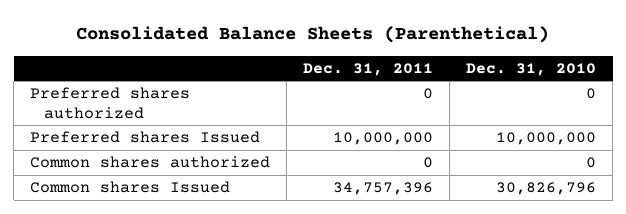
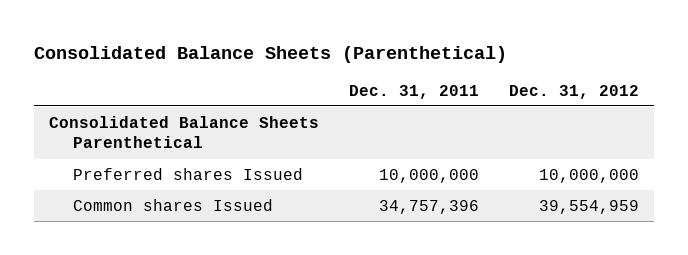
[466,62,597,76] Dec. 31, 2010 -> none
none -> [509,84,640,99] Dec. 31, 2012
[30,87,191,119] Preferred shares authorized -> none
none -> [48,115,319,149] Consolidated Balance Sheets Parenthetical
[30,156,271,169] Common shares authorized -> none

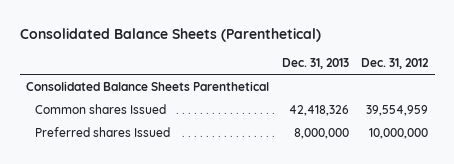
[349,84,480,99] Dec. 31, 2011 -> none
none -> [281,57,349,69] Dec. 31, 2013
[73,167,304,180] Preferred shares Issued -> [35,126,171,137] Preferred shares Issued

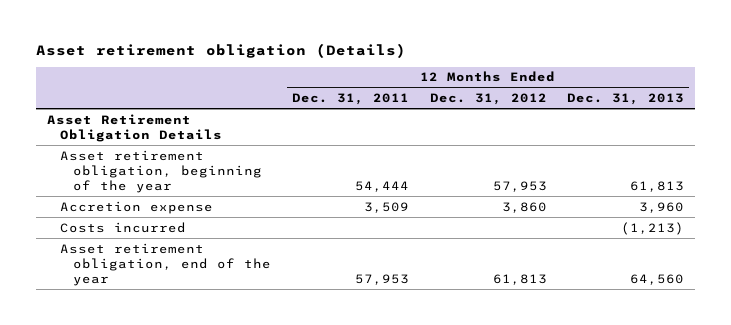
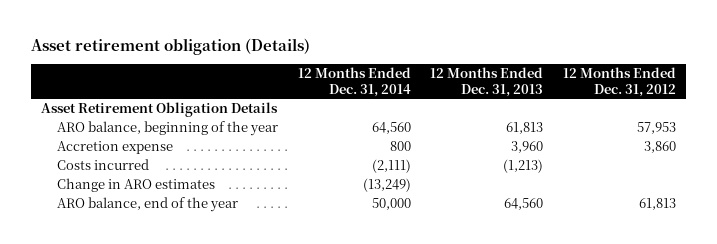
[291,93,409,106] Dec. 31, 2011 -> none
none -> [297,67,411,97] 12 Months Ended Dec. 31, 2014
[59,149,262,194] Asset retirement obligation, beginning of the year -> [56,121,278,137] ARO balance, beginning of the year
none -> [56,178,215,193] Change in ARO estimates
[59,242,271,287] Asset retirement obligation, end of the year -> [56,197,238,213] ARO balance, end of the year

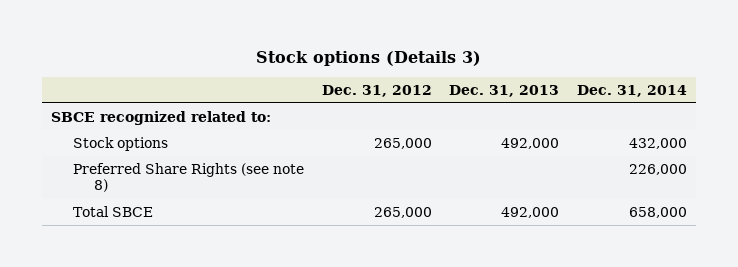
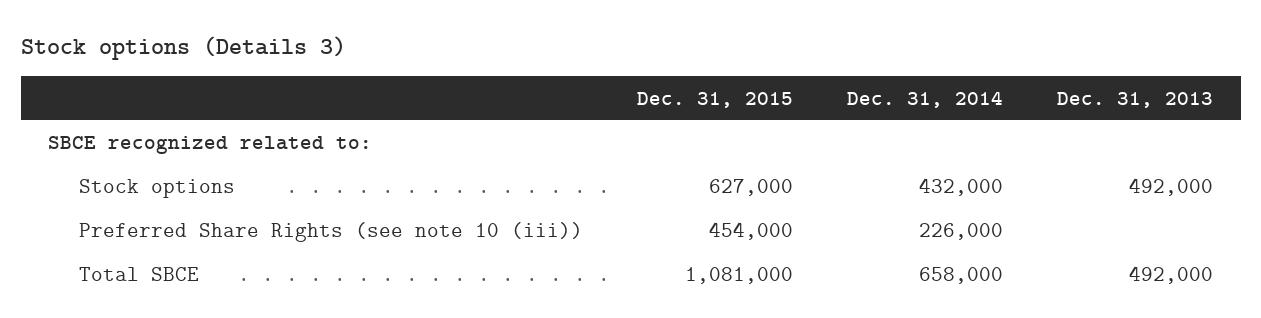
[321,84,432,97] Dec. 31, 2012 -> none
none -> [636,91,793,108] Dec. 31, 2015
[72,162,304,193] Preferred Share Rights (see note 8) -> [78,222,583,243] Preferred Share Rights (see note 10 (iii))

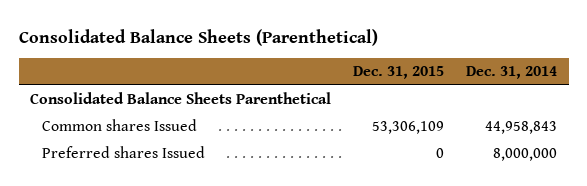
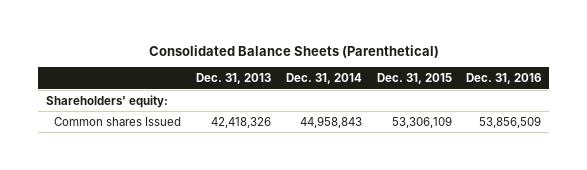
none -> [195,73,271,85] Dec. 31, 2013
none -> [466,73,542,85] Dec. 31, 2016
[29,92,331,105] Consolidated Balance Sheets Parenthetical -> none
none -> [45,94,168,108] Shareholders' equity:
[41,146,205,159] Preferred shares Issued -> none

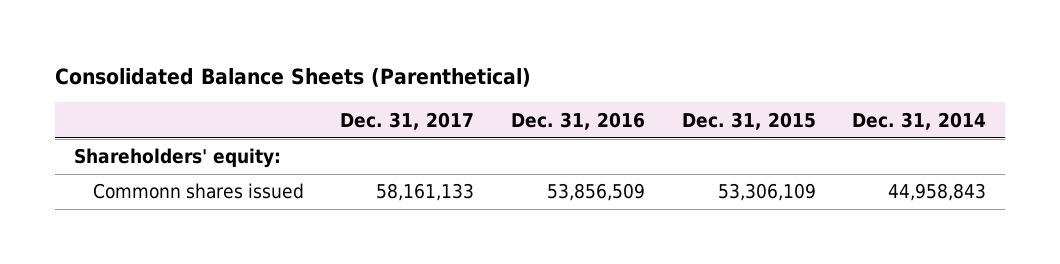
[195,73,271,85] Dec. 31, 2013 -> none
none -> [340,111,475,130] Dec. 31, 2017
[54,116,182,126] Common shares Issued -> [92,183,304,200] Commonn shares issued

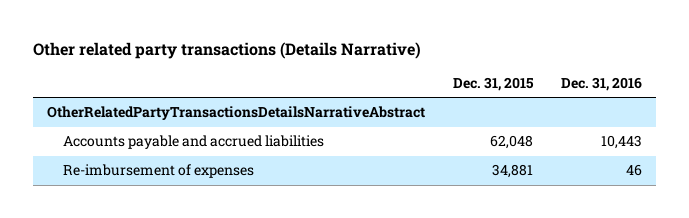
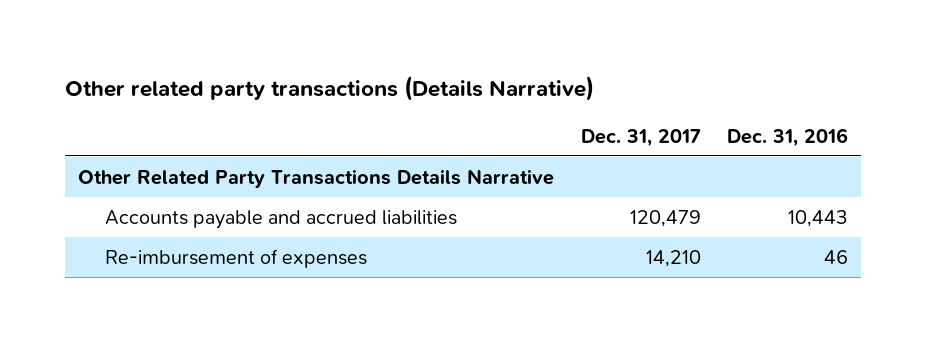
[452,77,534,92] Dec. 31, 2015 -> none
none -> [580,128,701,147] Dec. 31, 2017
[46,106,425,121] OtherRelatedPartyTransactionsDetailsNarrativeAbstract -> [78,168,555,188] Other Related Party Transactions Details Narrative

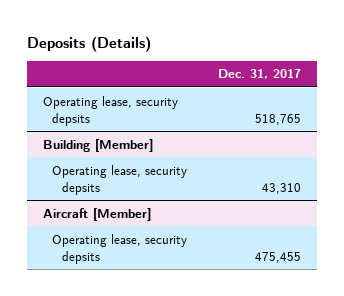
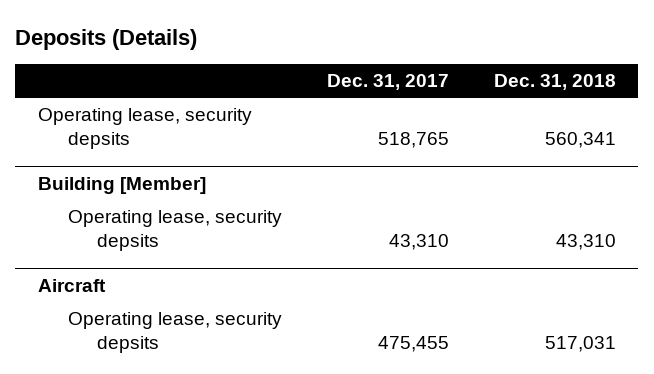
none -> [493,73,616,90] Dec. 31, 2018
[42,207,151,221] Aircraft [Member] -> [37,279,106,293] Aircraft

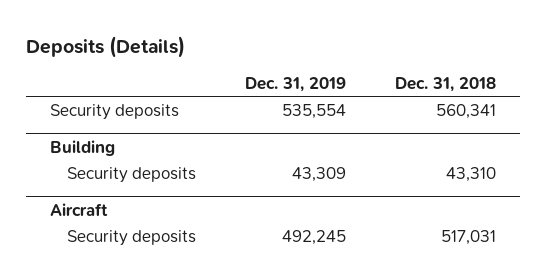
[326,73,449,90] Dec. 31, 2017 -> none
none -> [244,76,346,92] Dec. 31, 2019
[37,108,252,150] Operating lease, security depsits -> [50,104,180,121] Security deposits
[37,177,206,195] Building [Member] -> [50,139,116,156] Building
[67,210,282,252] Operating lease, security depsits -> [67,167,197,184] Security deposits
[67,312,282,354] Operating lease, security depsits -> [67,230,197,247] Security deposits

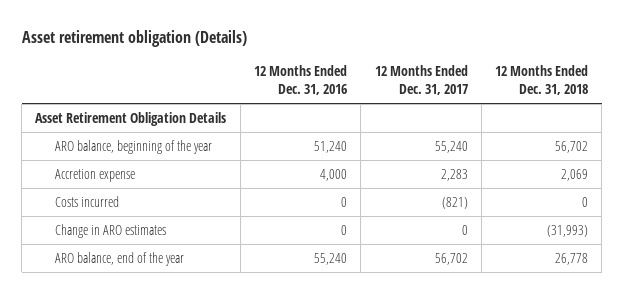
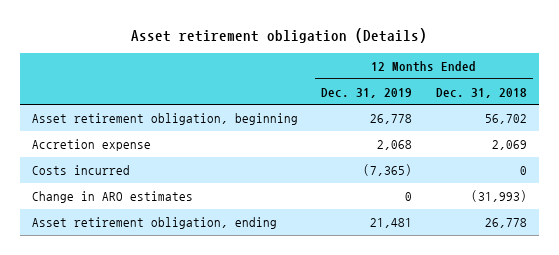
[253,65,347,96] 12 Months Ended Dec. 31, 2016 -> none
[374,65,468,96] 12 Months Ended Dec. 31, 2017 -> none
none -> [321,87,413,98] Dec. 31, 2019
[35,111,227,126] Asset Retirement Obligation Details -> none
[55,139,213,154] ARO balance, beginning of the year -> [31,112,298,125] Asset retirement obligation, beginning
[55,251,185,266] ARO balance, end of the year -> [31,216,277,229] Asset retirement obligation, ending

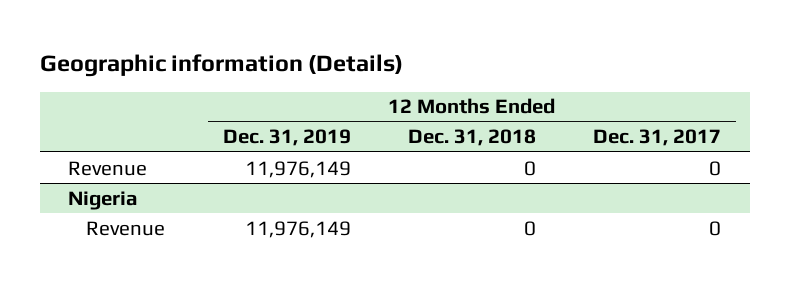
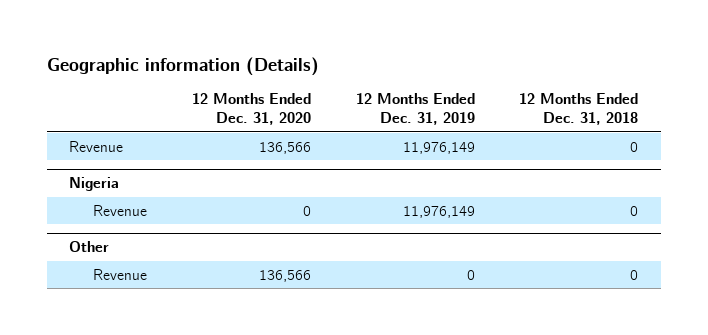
[593,129,722,147] Dec. 31, 2017 -> none
none -> [192,93,312,126] 12 Months Ended Dec. 31, 2020
none -> [69,241,110,253] Other
none -> [93,268,148,280] Revenue

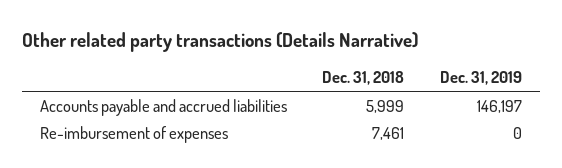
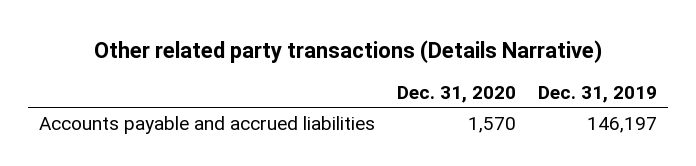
[322,71,405,86] Dec. 31, 2018 -> none
none -> [397,85,517,103] Dec. 31, 2020
[39,125,228,143] Re-imbursement of expenses -> none

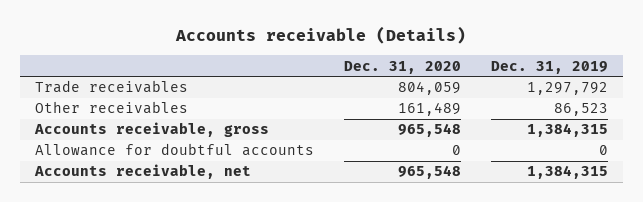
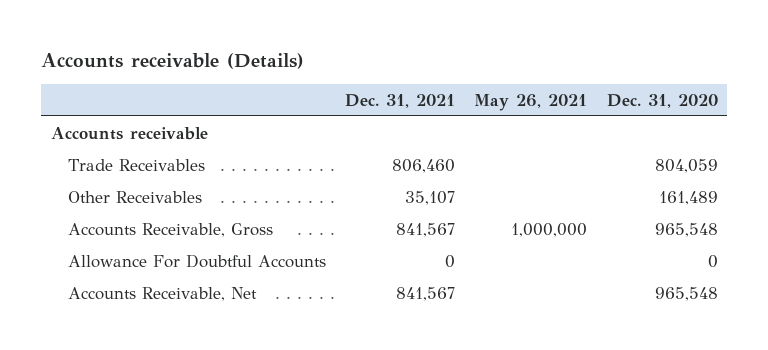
[490,60,608,74] Dec. 31, 2019 -> none
none -> [345,93,456,108] Dec. 31, 2021
none -> [474,93,588,111] May 26, 2021
none -> [50,126,208,140] Accounts receivable
[34,80,188,94] Trade receivables -> [67,158,205,171] Trade Receivables
[34,101,188,115] Other receivables -> [67,190,202,203] Other Receivables
[33,122,269,138] Accounts receivable, gross -> [67,222,273,237] Accounts Receivable, Gross
[34,143,314,157] Allowance for doubtful accounts -> [67,253,326,268] Allowance For Doubtful Accounts
[33,164,251,180] Accounts receivable, net -> [67,286,257,301] Accounts Receivable, Net

